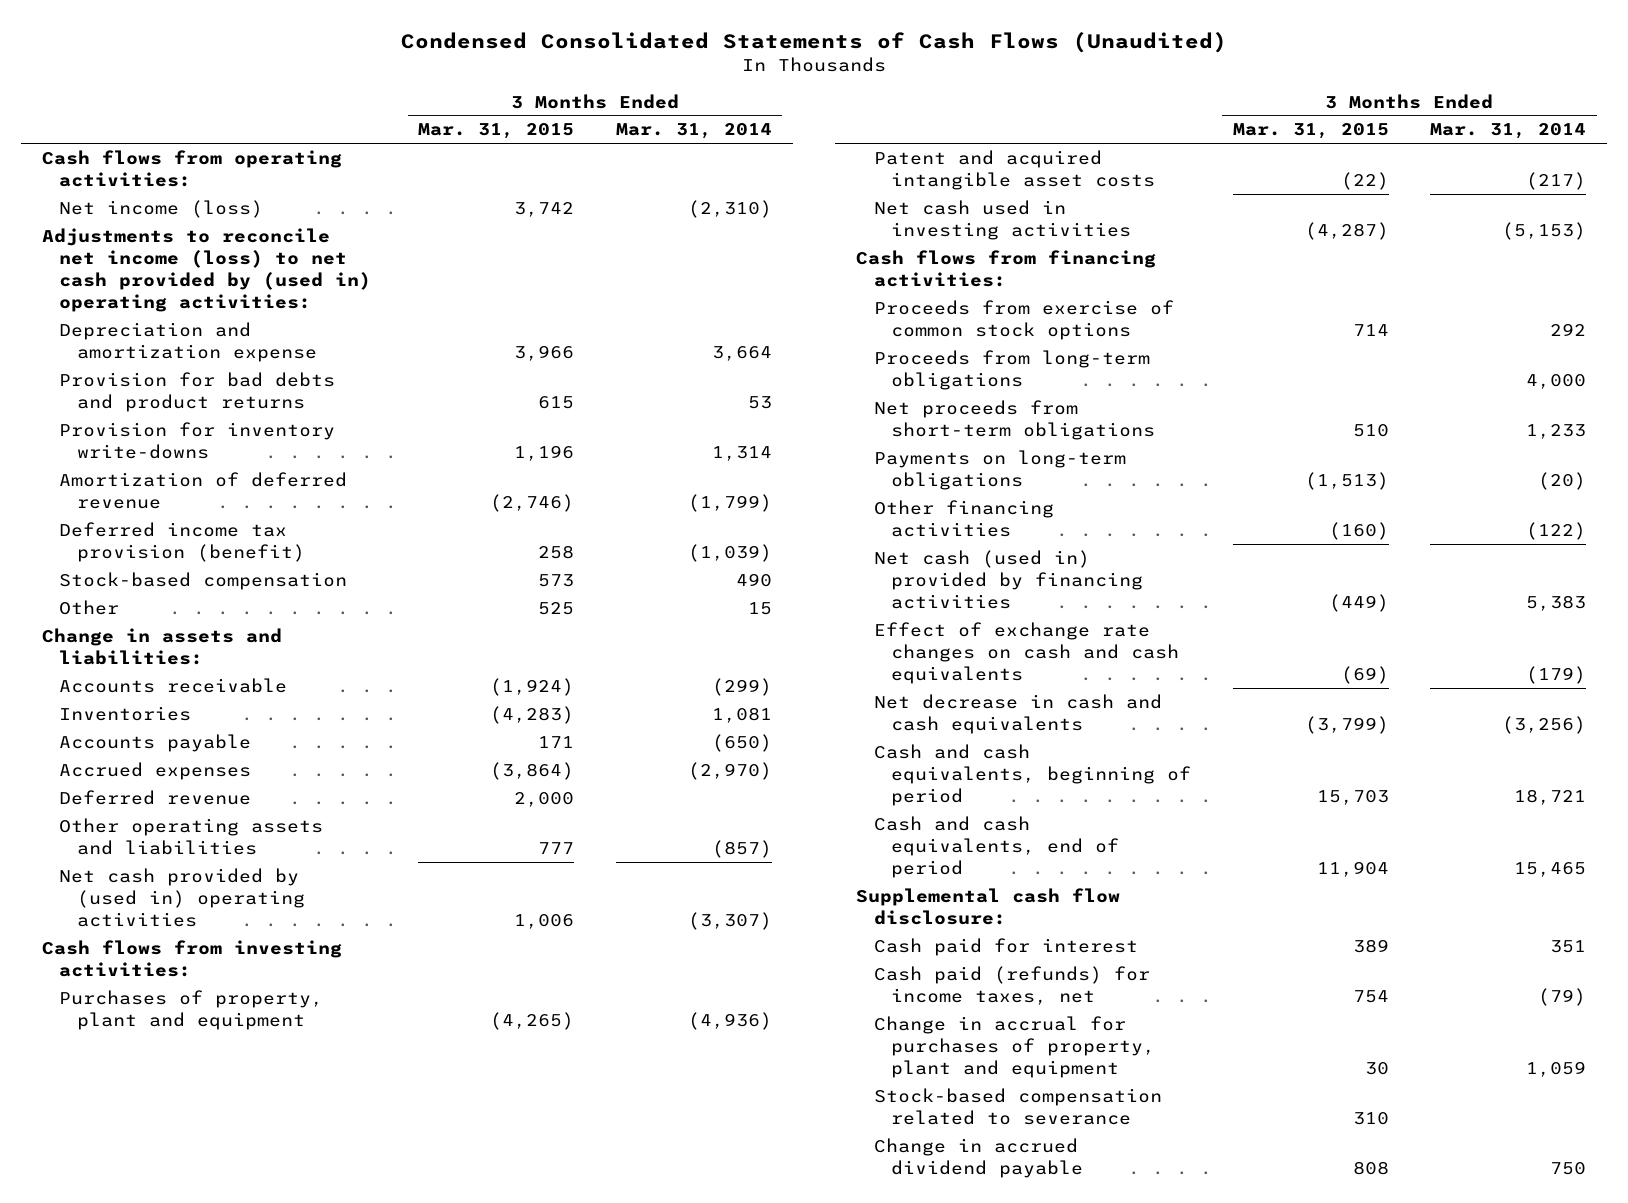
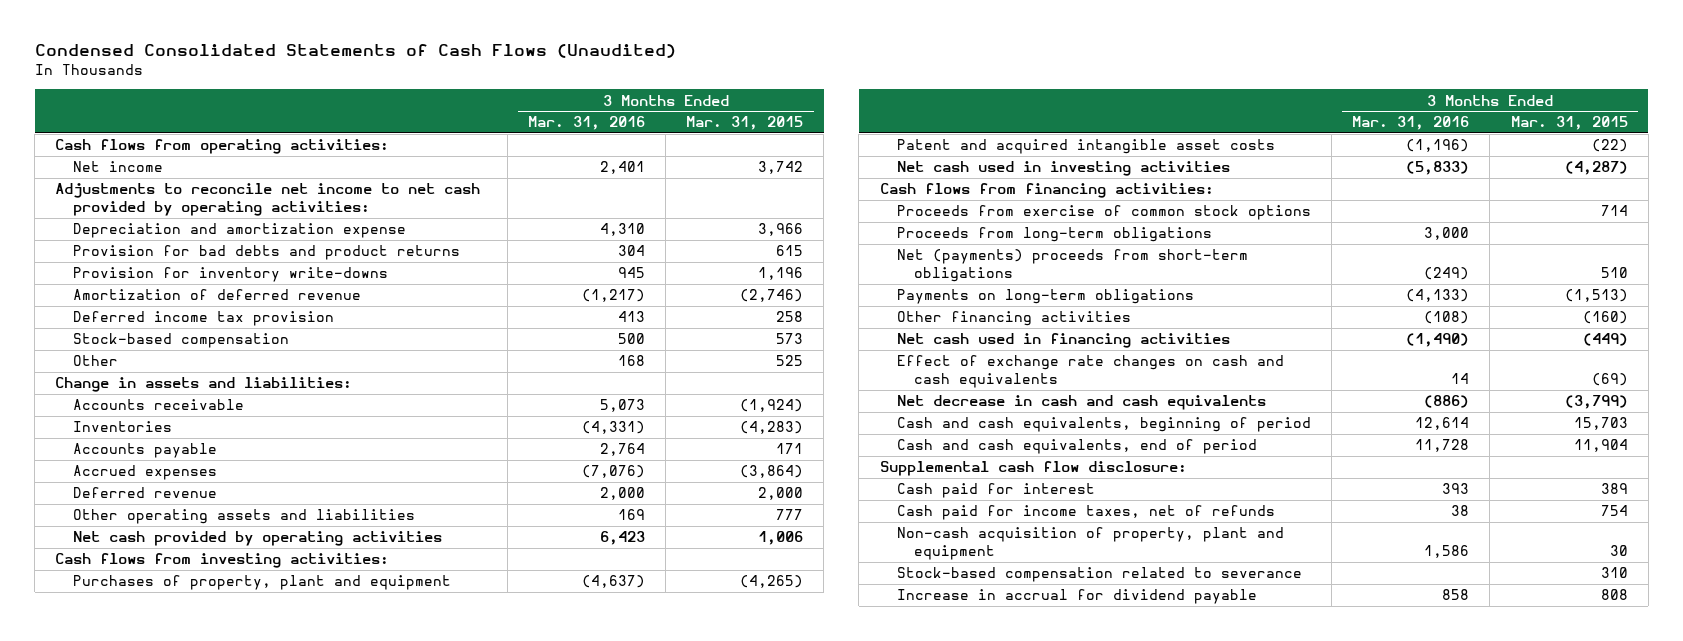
[615,123,772,140] Mar. 31, 2014 -> none
none -> [527,116,645,131] Mar. 31, 2016
[59,199,264,218] Net income (loss) -> [72,161,163,173] Net income
[41,227,372,312] Adjustments to reconcile net income (loss) to net cash provided by (used in) operating activities: -> [55,183,481,217] Adjustments to reconcile net income to net cash provided by operating activities:
[59,521,305,562] Deferred income tax provision (benefit) -> [72,311,334,327] Deferred income tax provision
[59,867,305,927] Net cash provided by (used in) operating activities -> [72,531,442,547] Net cash provided by operating activities
[873,399,1156,440] Net proceeds from short-term obligations -> [896,249,1248,283] Net (payments) proceeds from short-term obligations
[873,549,1144,609] Net cash (used in) provided by financing activities -> [896,333,1230,349] Net cash used in financing activities
[873,965,1150,1005] Cash paid (refunds) for income taxes, net -> [896,505,1275,521] Cash paid for income taxes, net of refunds
[873,1015,1156,1078] Change in accrual for purchases of property, plant and equipment -> [896,527,1284,561] Non-cash acquisition of property, plant and equipment
[873,1137,1084,1178] Change in accrued dividend payable -> [896,589,1257,605] Increase in accrual for dividend payable

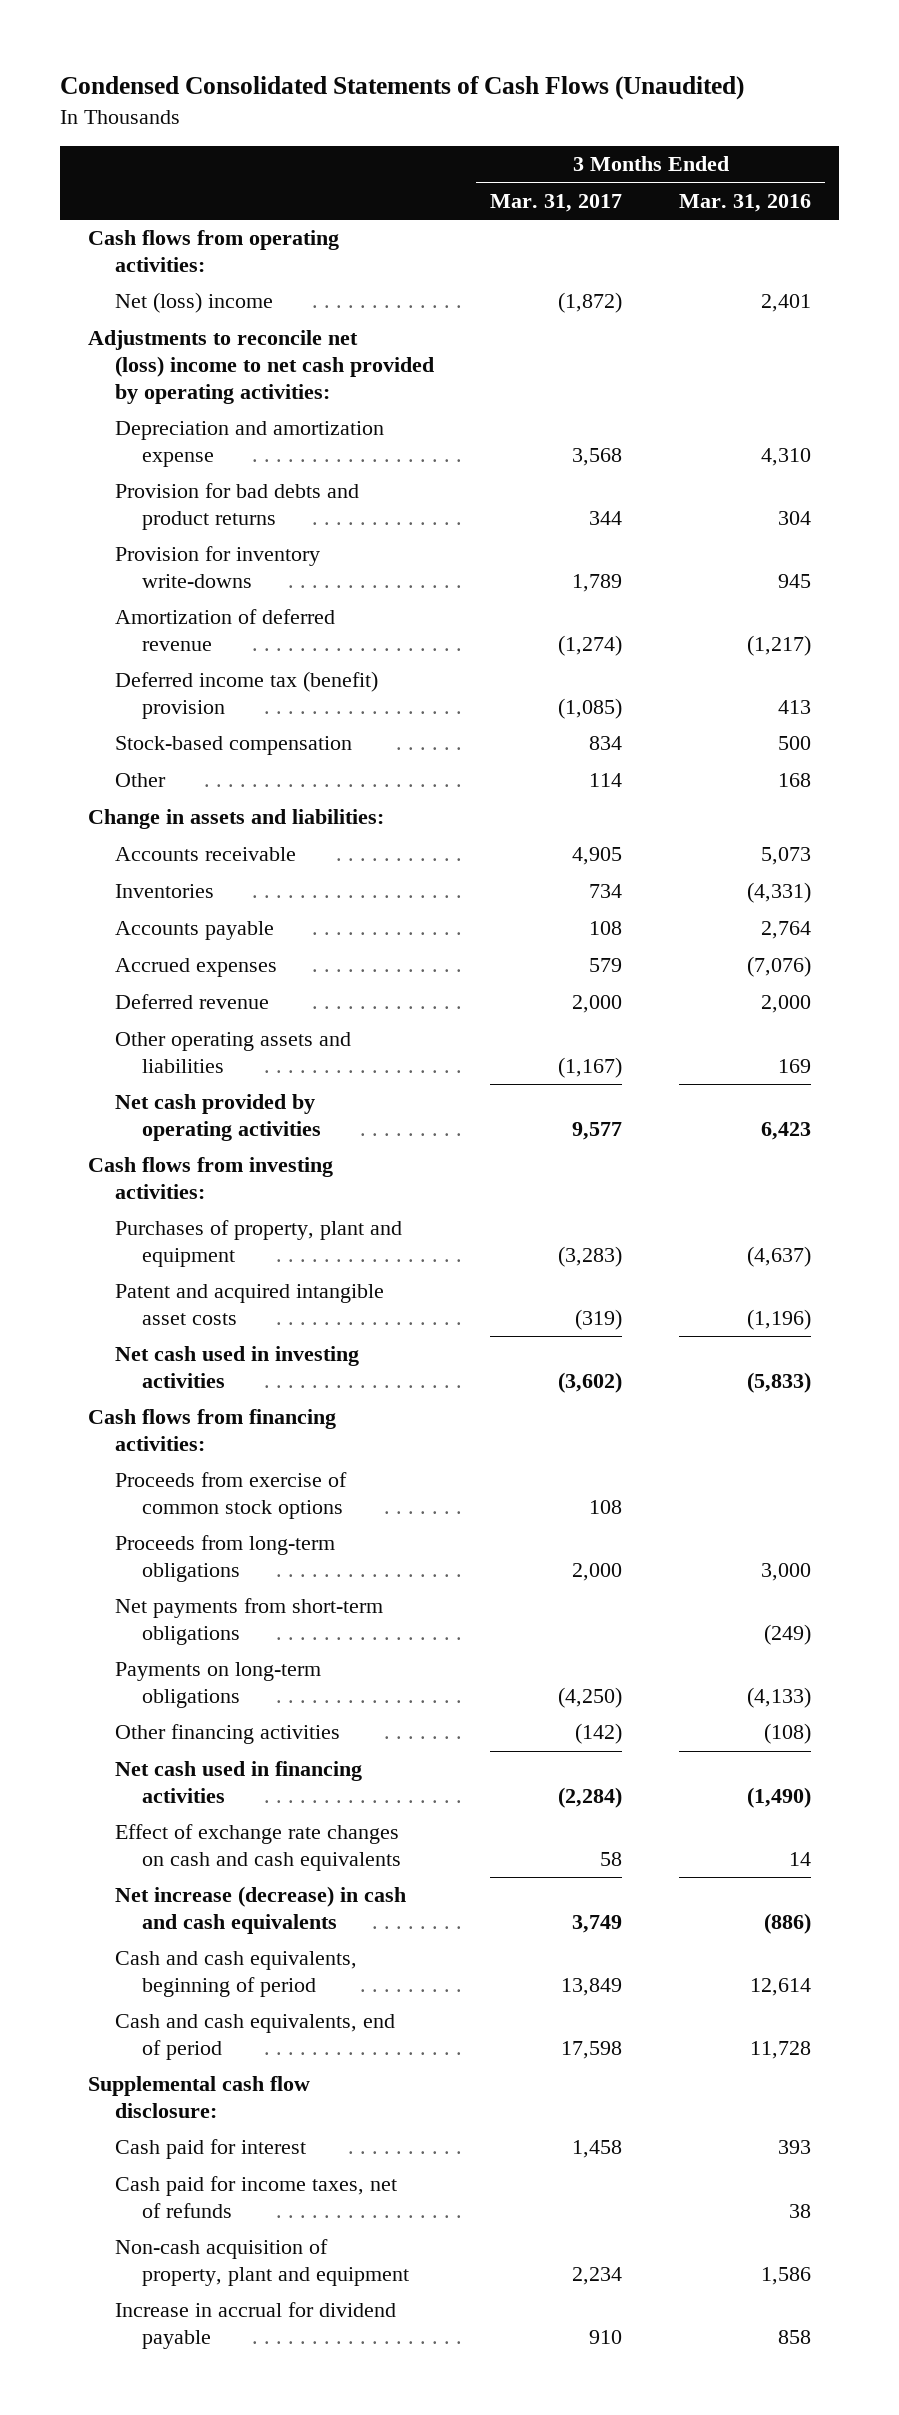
[686,116,804,131] Mar. 31, 2015 -> none
none -> [490,193,623,212] Mar. 31, 2017
[72,161,163,173] Net income -> [114,292,273,314] Net (loss) income
[55,183,481,217] Adjustments to reconcile net income to net cash provided by operating activities: -> [88,330,434,404] Adjustments to reconcile net (loss) income to net cash provided by operating activities:
[72,311,334,327] Deferred income tax provision -> [114,671,378,720] Deferred income tax (benefit) provision
[896,249,1248,283] Net (payments) proceeds from short-term obligations -> [114,1598,383,1646] Net payments from short-term obligations
[896,395,1266,411] Net decrease in cash and cash equivalents -> [114,1886,406,1935] Net increase (decrease) in cash and cash equivalents
[896,567,1302,583] Stock-based compensation related to severance -> none

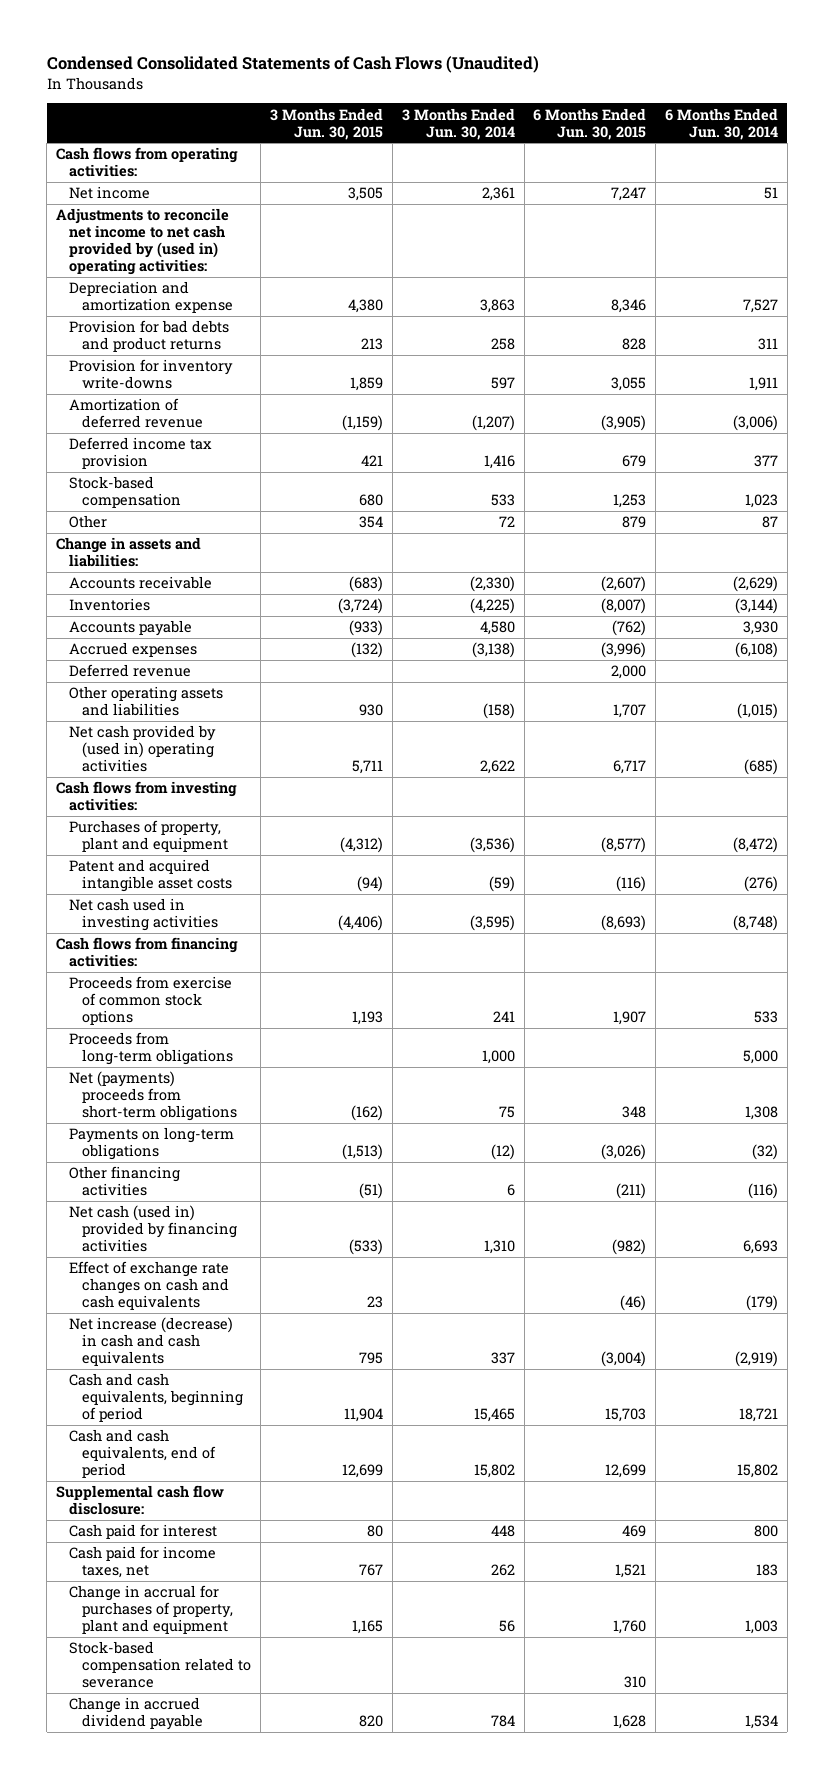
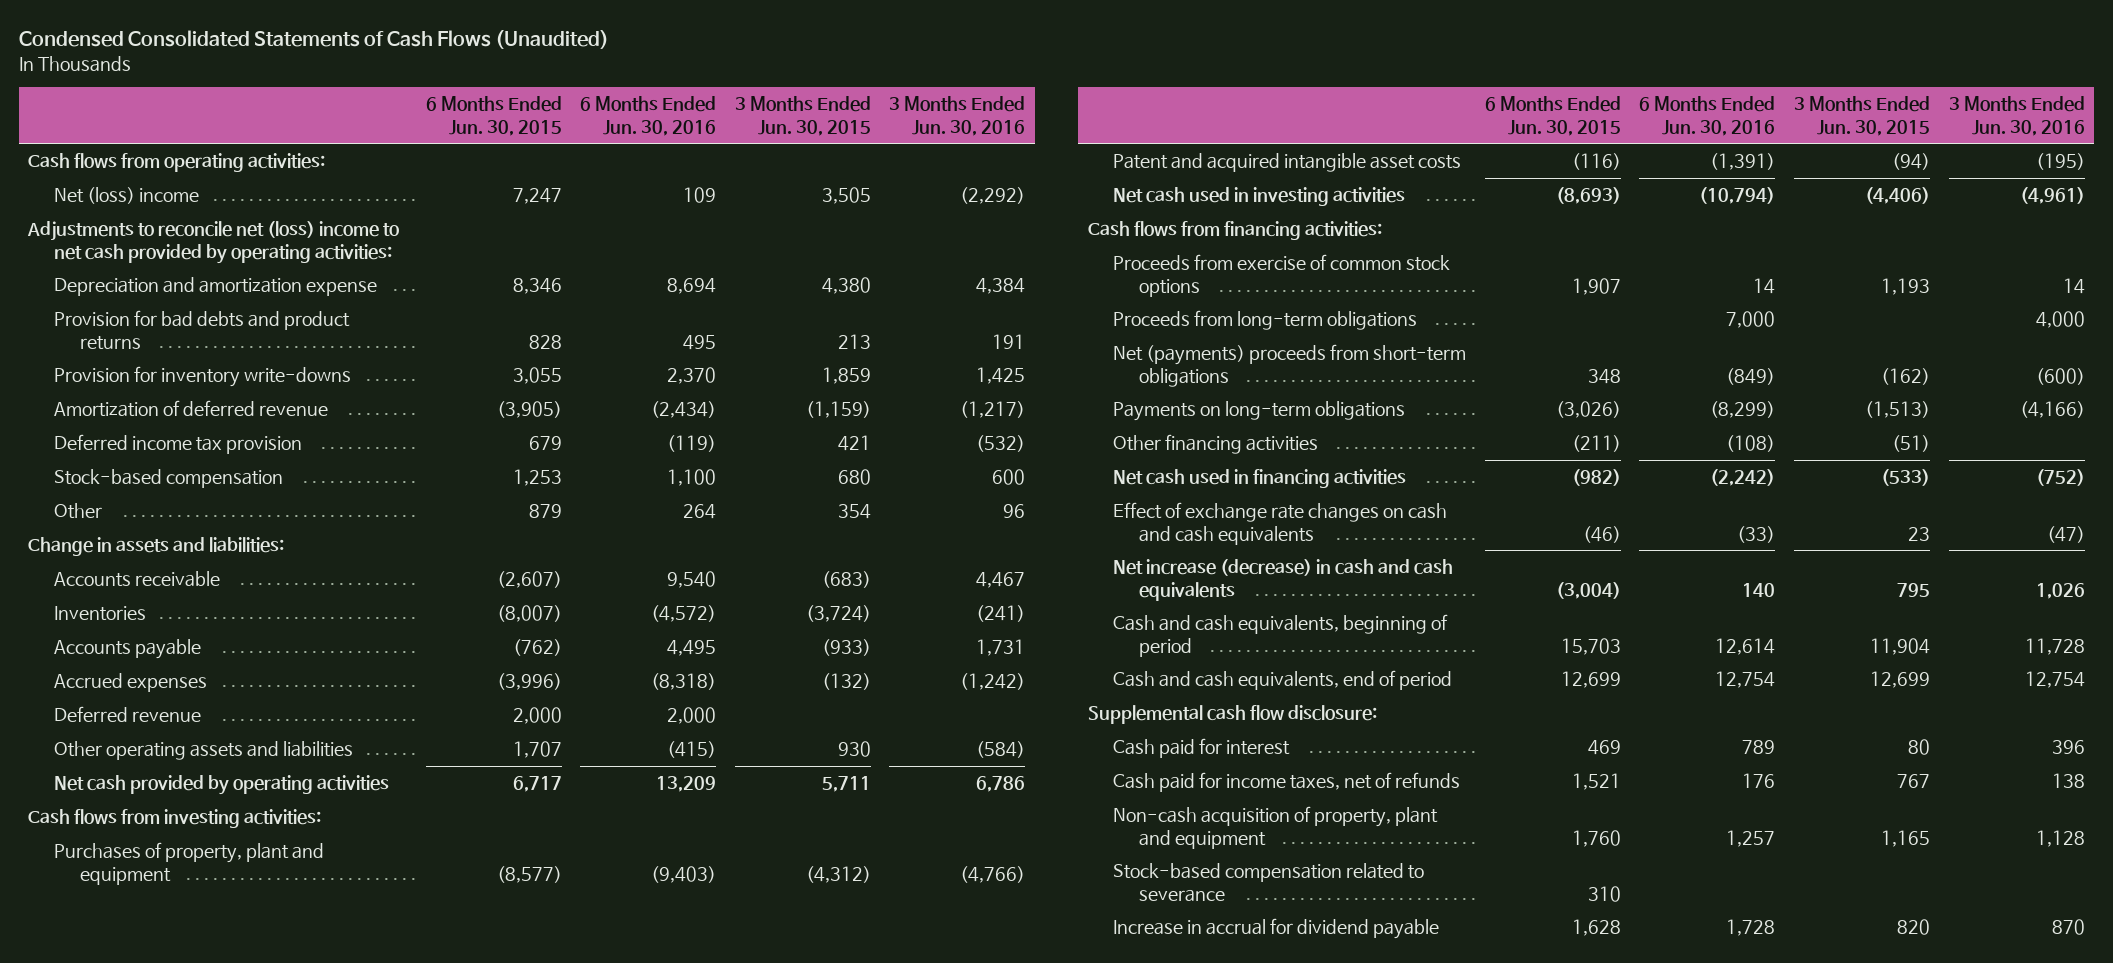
[401,107,515,140] 3 Months Ended Jun. 30, 2014 -> none
[665,107,779,140] 6 Months Ended Jun. 30, 2014 -> none
none -> [580,96,717,136] 6 Months Ended Jun. 30, 2016
none -> [889,96,1026,136] 3 Months Ended Jun. 30, 2016
[69,186,151,200] Net income -> [53,187,199,205] Net (loss) income
[56,208,230,275] Adjustments to reconcile net income to net cash provided by (used in) operating activities: -> [27,221,400,264] Adjustments to reconcile net (loss) income to net cash provided by operating activities:
[69,725,217,773] Net cash provided by (used in) operating activities -> [53,775,389,796] Net cash provided by operating activities
[69,1205,238,1253] Net cash (used in) provided by financing activities -> [1113,469,1407,489] Net cash used in financing activities
[69,1546,217,1579] Cash paid for income taxes, net -> [1113,772,1461,793] Cash paid for income taxes, net of refunds
[69,1585,234,1635] Change in accrual for purchases of property, plant and equipment -> [1113,806,1439,849] Non-cash acquisition of property, plant and equipment
[69,1697,204,1731] Change in accrued dividend payable -> [1113,918,1440,940] Increase in accrual for dividend payable

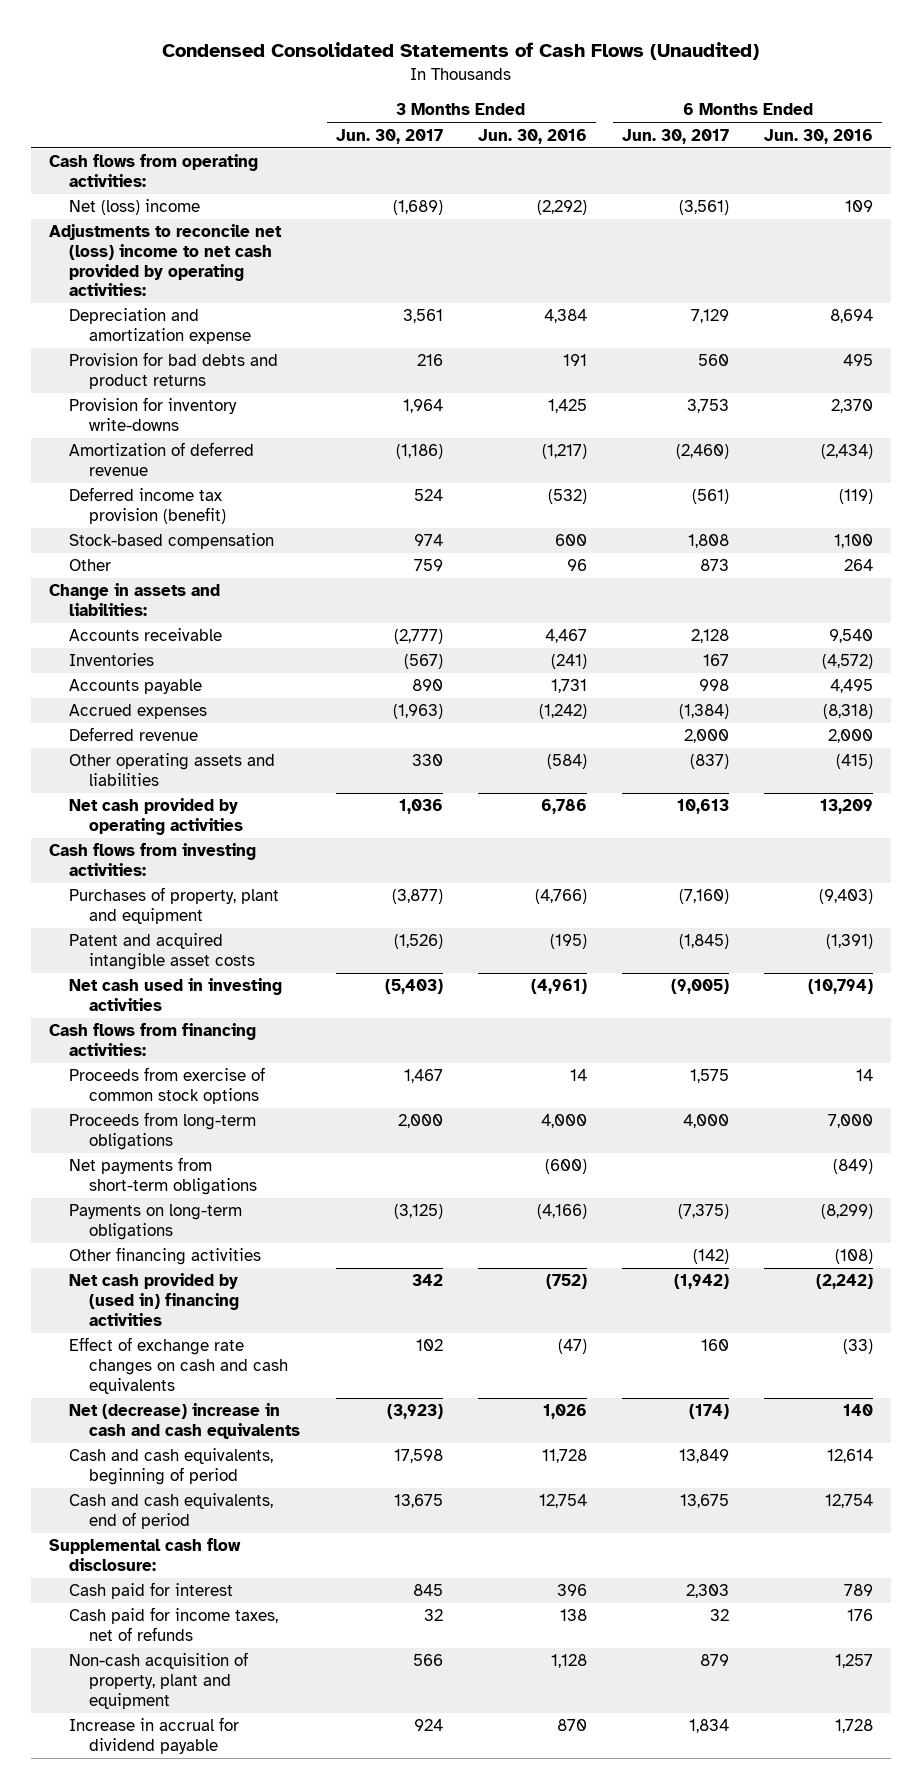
[425,96,562,136] 6 Months Ended Jun. 30, 2015 -> none
[734,96,871,136] 3 Months Ended Jun. 30, 2015 -> none
none -> [335,128,443,144] Jun. 30, 2017
none -> [622,128,730,144] Jun. 30, 2017
[53,434,302,455] Deferred income tax provision -> [69,487,227,525] Deferred income tax provision (benefit)
[1113,344,1467,387] Net (payments) proceeds from short-term obligations -> [69,1157,258,1196] Net payments from short-term obligations
[1113,469,1407,489] Net cash used in financing activities -> [69,1273,240,1326] Net cash provided by (used in) financing activities
[1113,559,1454,601] Net increase (decrease) in cash and cash equivalents -> [69,1403,301,1440] Net (decrease) increase in cash and cash equivalents
[1113,863,1425,902] Stock-based compensation related to severance -> none

